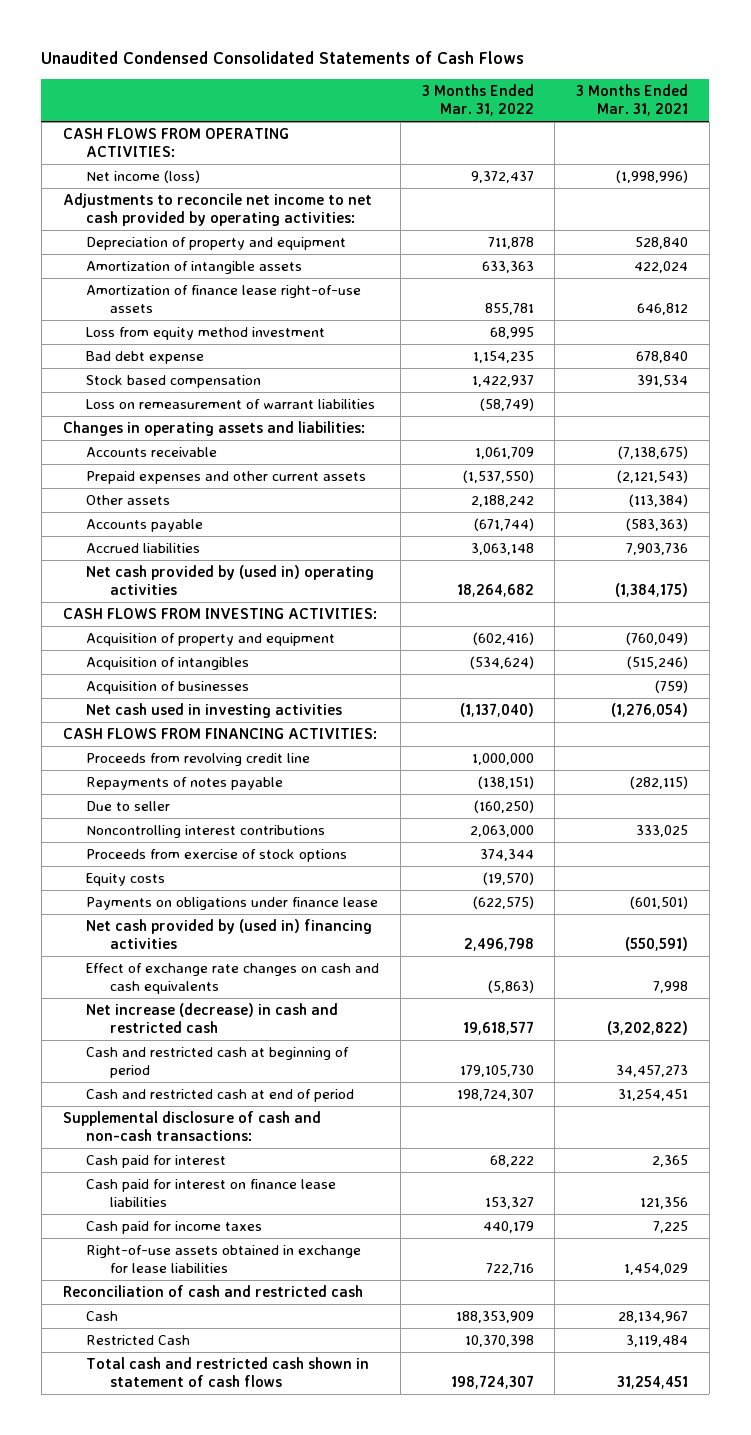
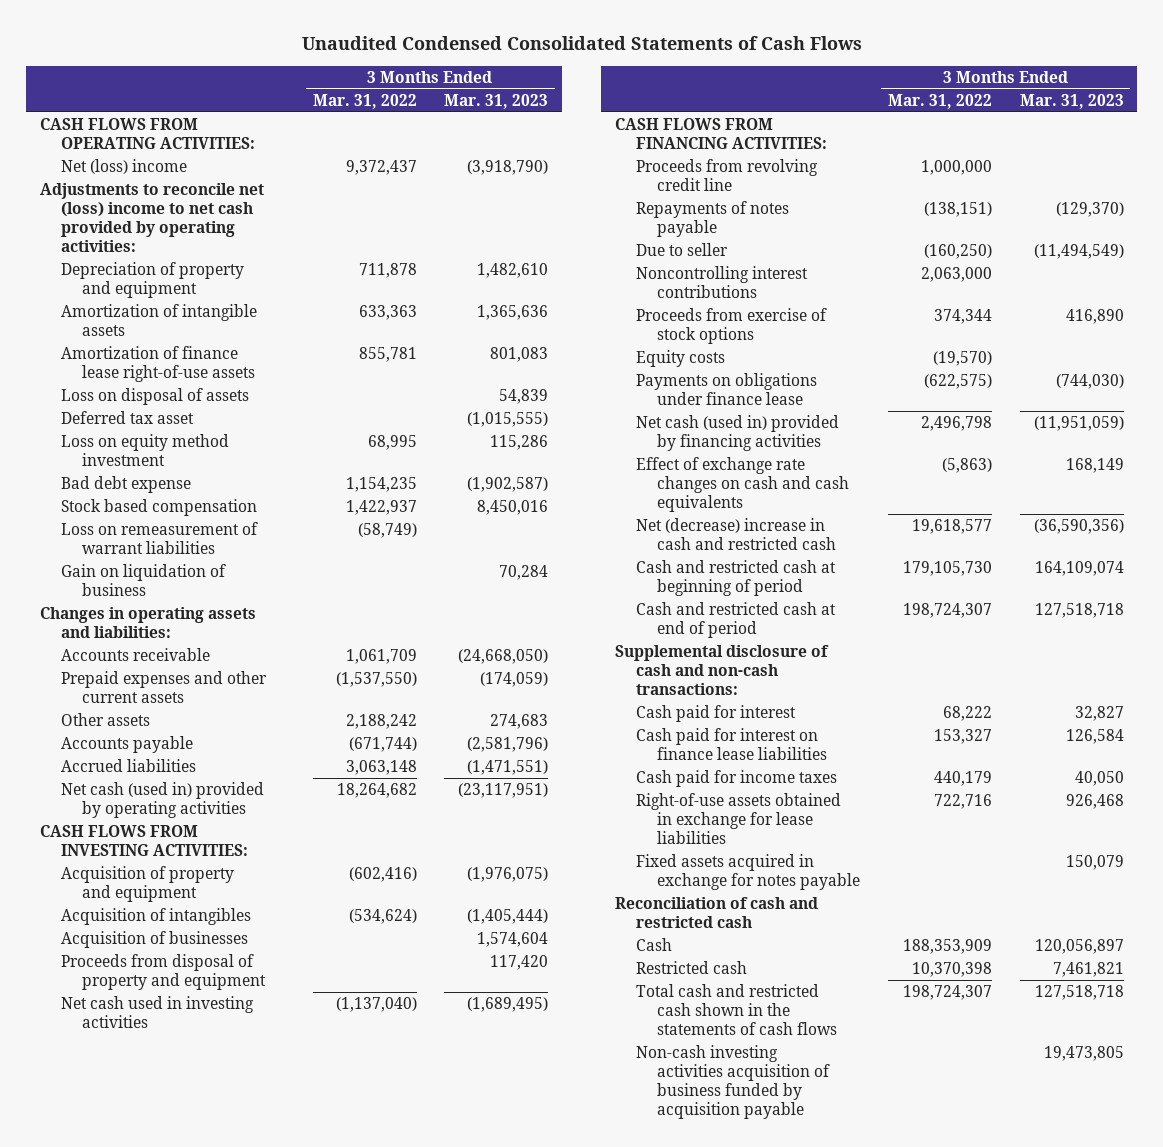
[576,84,689,117] 3 Months Ended Mar. 31, 2021 -> none
none -> [444,94,549,110] Mar. 31, 2023
[86,170,201,184] Net income (loss) -> [60,159,187,175] Net (loss) income
[62,193,372,226] Adjustments to reconcile net income to net cash provided by operating activities: -> [39,183,264,253] Adjustments to reconcile net (loss) income to net cash provided by operating activities:
none -> [60,388,249,406] Loss on disposal of assets
none -> [60,411,194,425] Deferred tax asset
[86,327,326,341] Loss from equity method investment -> [60,434,229,467] Loss on equity method investment
none -> [60,564,226,597] Gain on liquidation of business
[86,565,375,595] Net cash provided by (used in) operating activities -> [60,782,264,819] Net cash (used in) provided by operating activities
none -> [60,954,266,991] Proceeds from disposal of property and equipment
[86,919,373,949] Net cash provided by (used in) financing activities -> [636,415,840,452] Net cash (used in) provided by financing activities
[86,1003,339,1033] Net increase (decrease) in cash and restricted cash -> [636,518,837,551] Net (decrease) increase in cash and restricted cash
none -> [636,854,861,891] Fixed assets acquired in exchange for notes payable
[86,1335,191,1346] Restricted Cash -> [636,961,748,975] Restricted cash
[86,1357,370,1387] Total cash and restricted cash shown in statement of cash flows -> [636,984,838,1036] Total cash and restricted cash shown in the statements of cash flows
none -> [636,1045,831,1120] Non-cash investing activities acquisition of business funded by acquisition payable

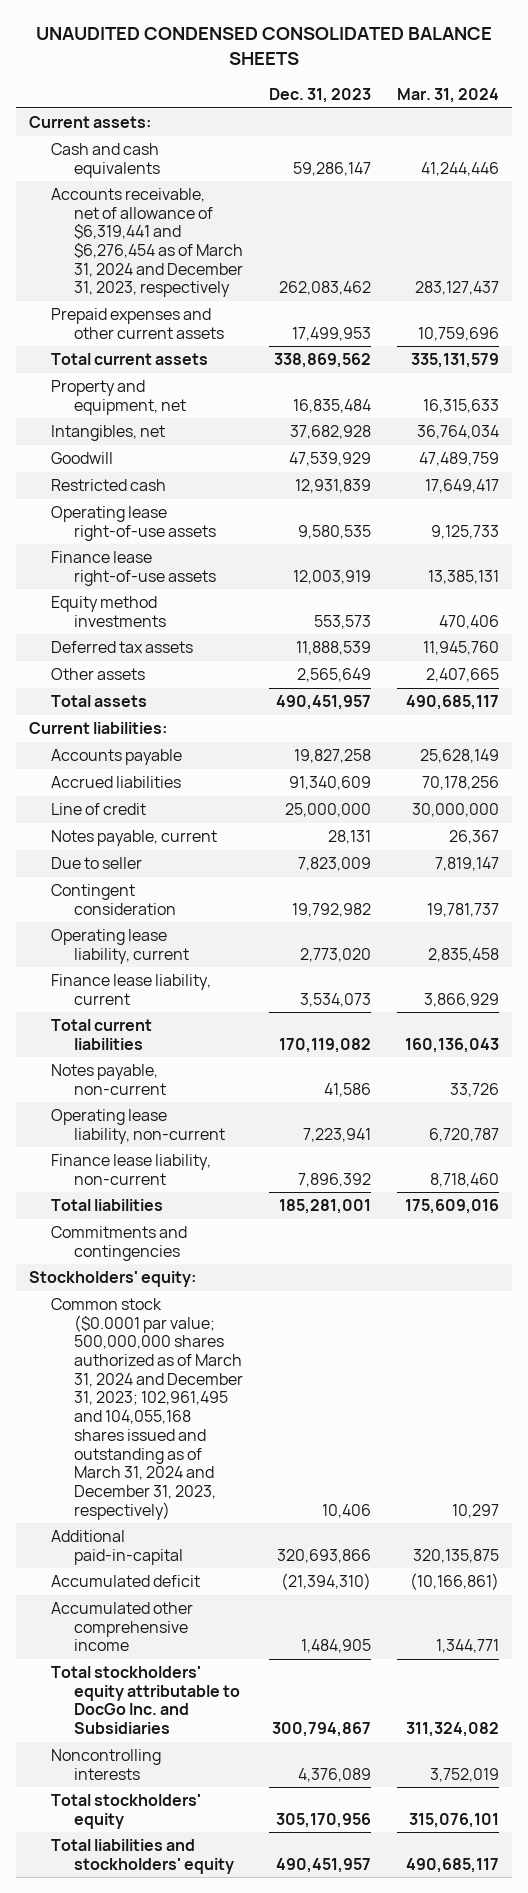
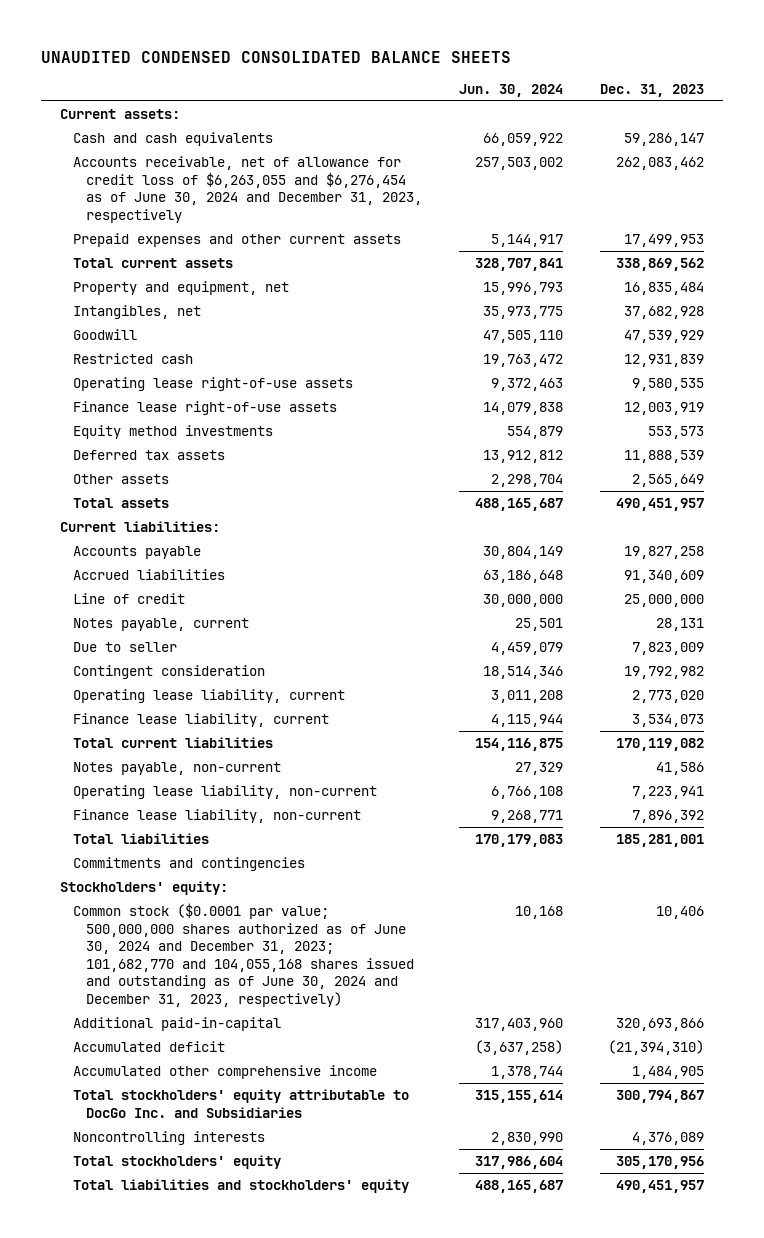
[397,88,500,104] Mar. 31, 2024 -> none
none -> [459,83,564,97] Jun. 30, 2024
[51,188,243,298] Accounts receivable, net of allowance of $6,319,441 and $6,276,454 as of March 31, 2024 and December 31, 2023, respectively -> [73,156,423,223] Accounts receivable, net of allowance for credit loss of $6,263,055 and $6,276,454 as of June 30, 2024 and December 31, 2023, respectively
[51,1298,243,1520] Common stock ($0.0001 par value; 500,000,000 shares authorized as of March 31, 2024 and December 31, 2023; 102,961,495 and 104,055,168 shares issued and outstanding as of March 31, 2024 and December 31, 2023, respectively) -> [73,903,415,1007] Common stock ($0.0001 par value; 500,000,000 shares authorized as of June 30, 2024 and December 31, 2023; 101,682,770 and 104,055,168 shares issued and outstanding as of June 30, 2024 and December 31, 2023, respectively)

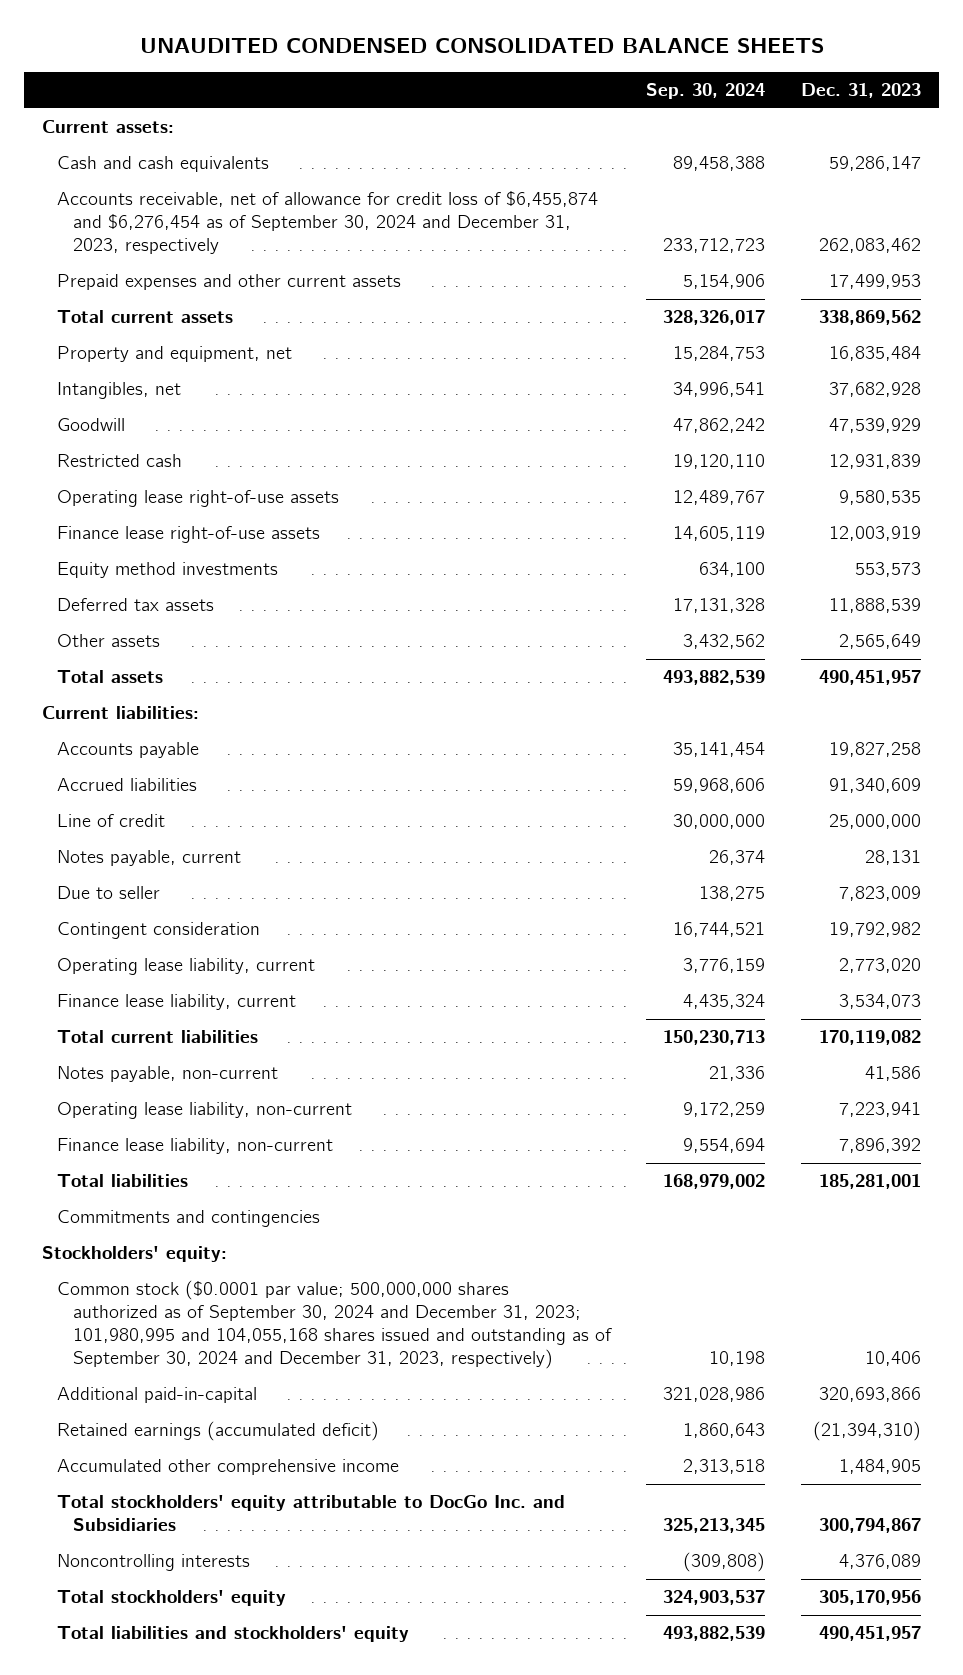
[459,83,564,97] Jun. 30, 2024 -> none
none -> [646,82,766,99] Sep. 30, 2024
[73,156,423,223] Accounts receivable, net of allowance for credit loss of $6,263,055 and $6,276,454 as of June 30, 2024 and December 31, 2023, respectively -> [57,191,599,255] Accounts receivable, net of allowance for credit loss of $6,455,874 and $6,276,454 as of September 30, 2024 and December 31, 2023, respectively
[73,903,415,1007] Common stock ($0.0001 par value; 500,000,000 shares authorized as of June 30, 2024 and December 31, 2023; 101,682,770 and 104,055,168 shares issued and outstanding as of June 30, 2024 and December 31, 2023, respectively) -> [57,1280,612,1370] Common stock ($0.0001 par value; 500,000,000 shares authorized as of September 30, 2024 and December 31, 2023; 101,980,995 and 104,055,168 shares issued and outstanding as of September 30, 2024 and December 31, 2023, respectively)
[73,1041,226,1053] Accumulated deficit -> [57,1421,380,1442] Retained earnings (accumulated deficit)

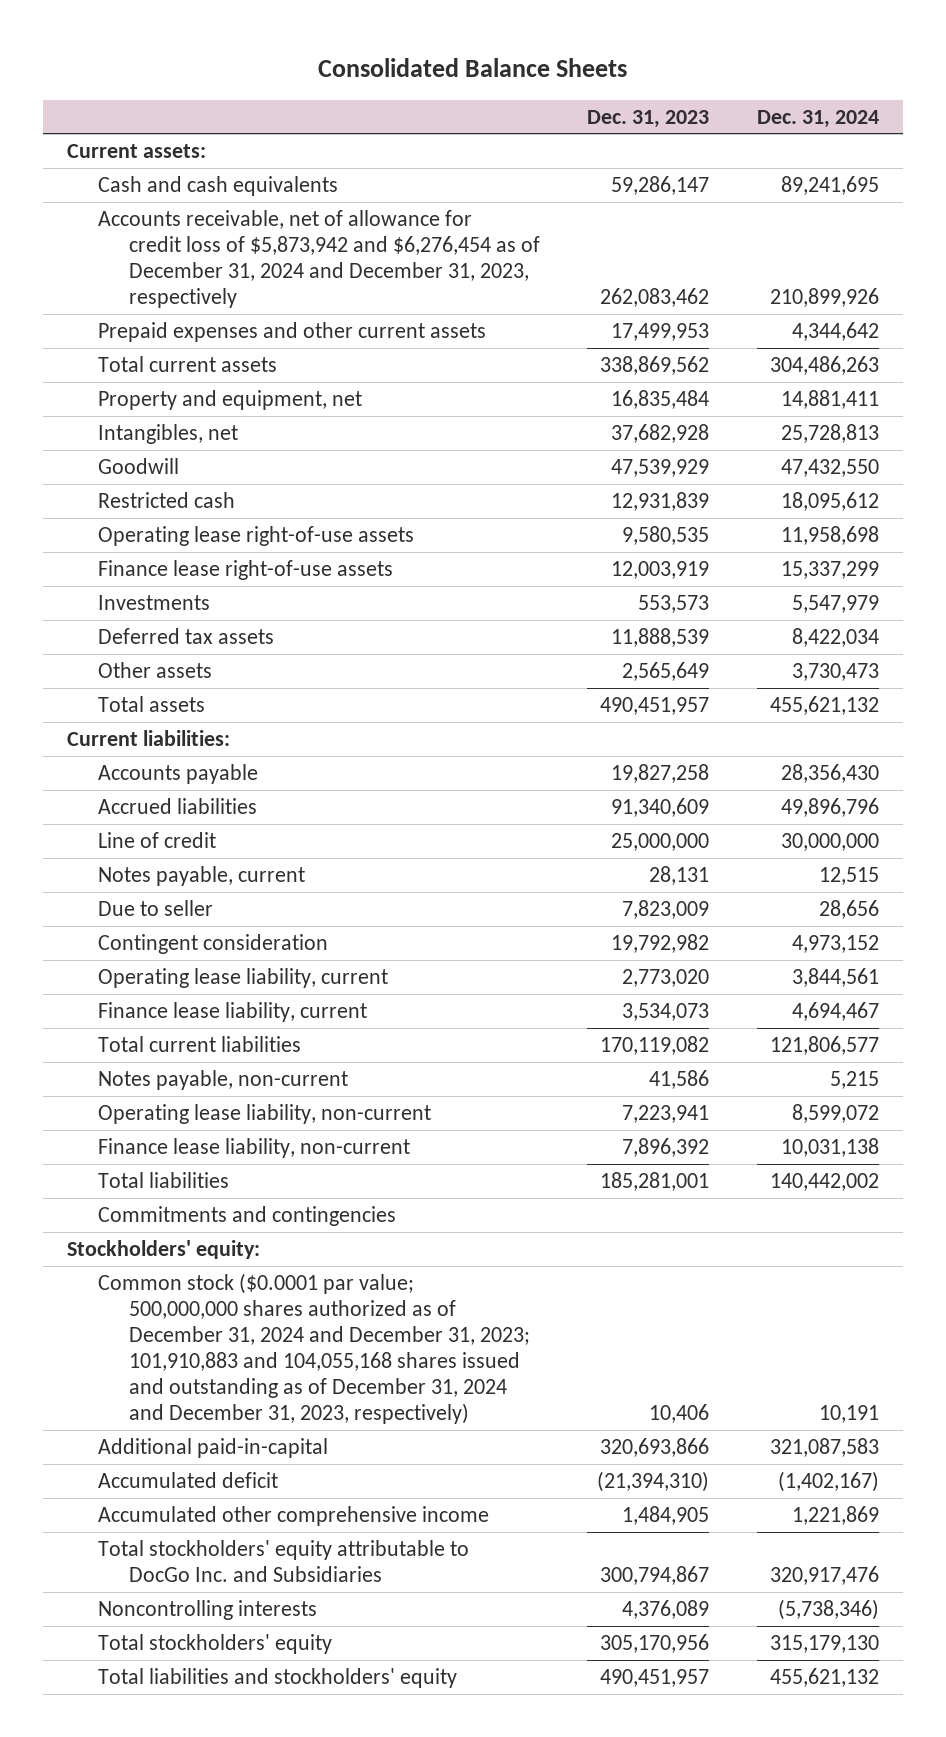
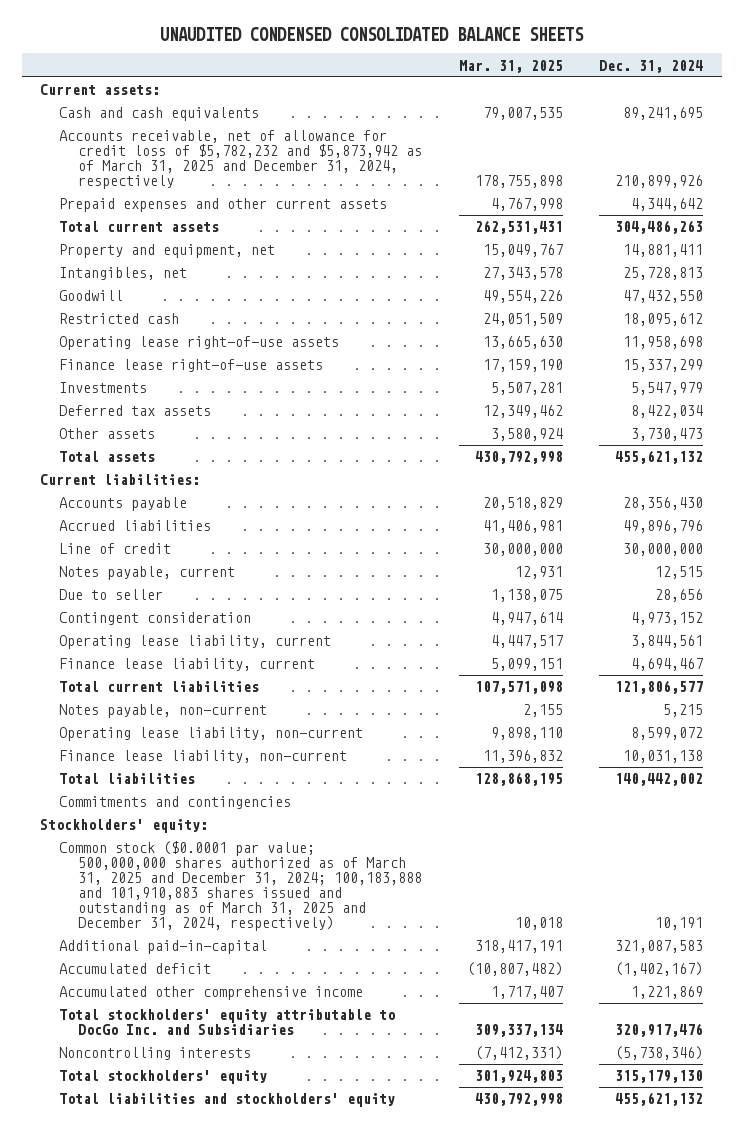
[317,58,627,78] Consolidated Balance Sheets -> [159,27,584,42] UNAUDITED CONDENSED CONSOLIDATED BALANCE SHEETS
[587,109,710,128] Dec. 31, 2023 -> none
none -> [458,59,563,73] Mar. 31, 2025
[97,210,540,309] Accounts receivable, net of allowance for credit loss of $5,873,942 and $6,276,454 as of December 31, 2024 and December 31, 2023, respectively -> [59,130,423,190] Accounts receivable, net of allowance for credit loss of $5,782,232 and $5,873,942 as of March 31, 2025 and December 31, 2024, respectively
[97,1273,530,1425] Common stock ($0.0001 par value; 500,000,000 shares authorized as of December 31, 2024 and December 31, 2023; 101,910,883 and 104,055,168 shares issued and outstanding as of December 31, 2024 and December 31, 2023, respectively) -> [59,841,423,931] Common stock ($0.0001 par value; 500,000,000 shares authorized as of March 31, 2025 and December 31, 2024; 100,183,888 and 101,910,883 shares issued and outstanding as of March 31, 2025 and December 31, 2024, respectively)

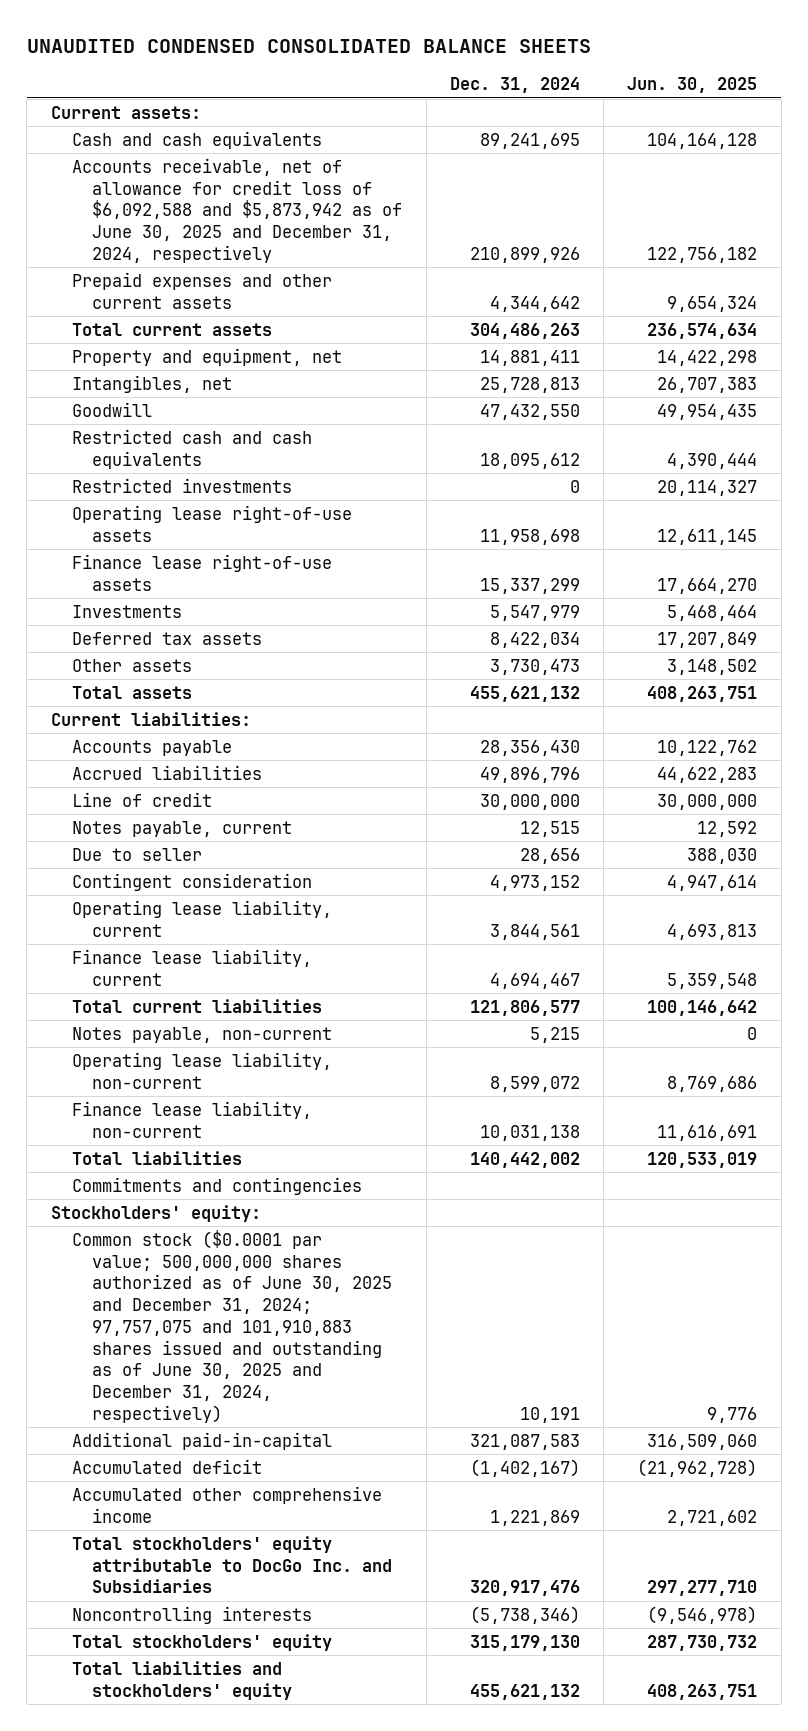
[458,59,563,73] Mar. 31, 2025 -> none
none -> [627,77,758,94] Jun. 30, 2025
[59,130,423,190] Accounts receivable, net of allowance for credit loss of $5,782,232 and $5,873,942 as of March 31, 2025 and December 31, 2024, respectively -> [71,157,403,263] Accounts receivable, net of allowance for credit loss of $6,092,588 and $5,873,942 as of June 30, 2025 and December 31, 2024, respectively
[59,313,180,325] Restricted cash -> [71,428,312,469] Restricted cash and cash equivalents
none -> [71,477,292,493] Restricted investments
[59,841,423,931] Common stock ($0.0001 par value; 500,000,000 shares authorized as of March 31, 2025 and December 31, 2024; 100,183,888 and 101,910,883 shares issued and outstanding as of March 31, 2025 and December 31, 2024, respectively) -> [71,1229,393,1424] Common stock ($0.0001 par value; 500,000,000 shares authorized as of June 30, 2025 and December 31, 2024; 97,757,075 and 101,910,883 shares issued and outstanding as of June 30, 2025 and December 31, 2024, respectively)

